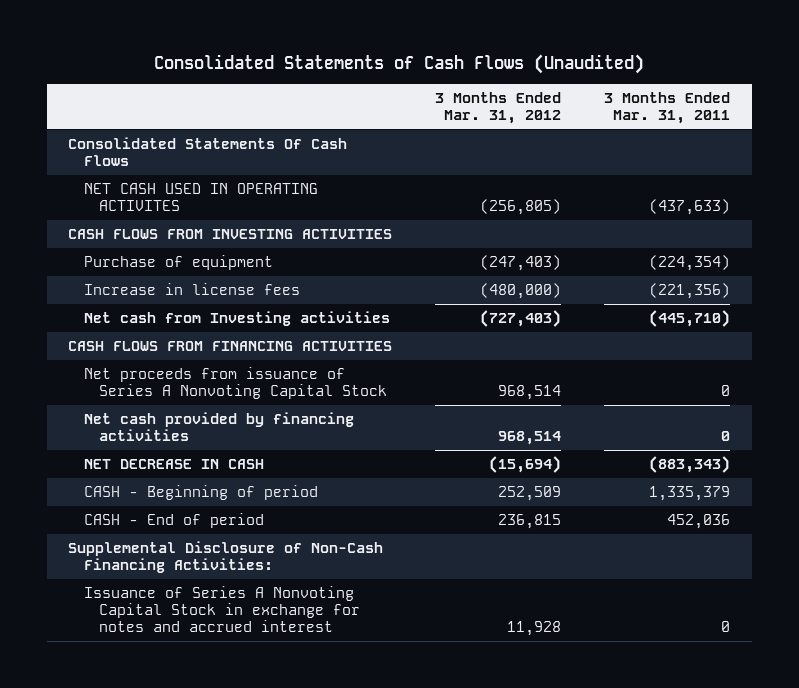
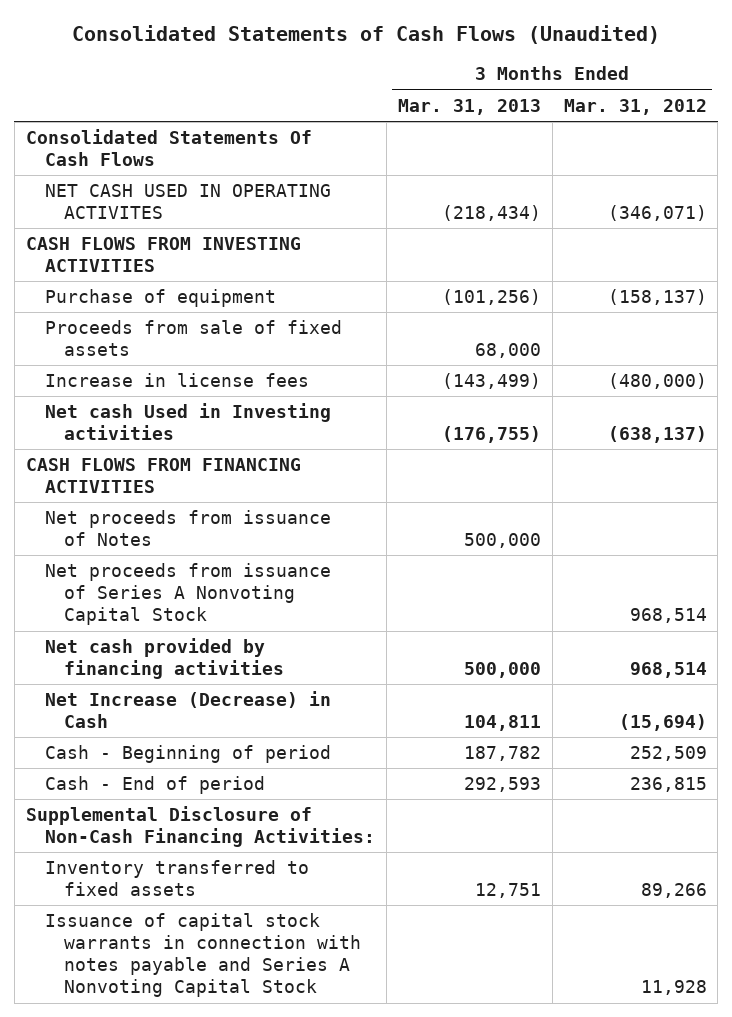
[604,91,731,124] 3 Months Ended Mar. 31, 2011 -> none
none -> [397,98,541,115] Mar. 31, 2013
[480,199,562,216] (256,805) -> [607,205,707,222] (346,071)
[480,255,562,272] (247,403) -> [607,288,707,305] (158,137)
none -> [44,319,342,357] Proceeds from sale of fixed assets
[83,311,390,327] Net cash from Investing activities -> [44,402,331,441] Net cash Used in Investing activities
[480,310,562,328] (727,403) -> [607,426,707,444] (638,137)
none -> [44,509,331,547] Net proceeds from issuance of Notes
[83,459,264,470] NET DECREASE IN CASH -> [44,690,331,729] Net Increase (Decrease) in Cash
[83,485,318,501] CASH - Beginning of period -> [44,744,331,763] Cash - Beginning of period
[83,513,264,529] CASH - End of period -> [44,775,265,794] Cash - End of period
none -> [44,859,309,897] Inventory transferred to fixed assets
[83,586,361,632] Issuance of Series A Nonvoting Capital Stock in exchange for notes and accrued interest -> [44,912,362,998] Issuance of capital stock warrants in connection with notes payable and Series A Nonvoting Capital Stock

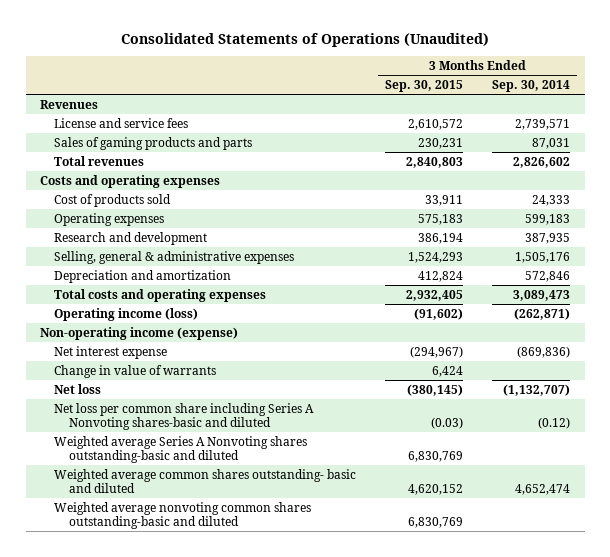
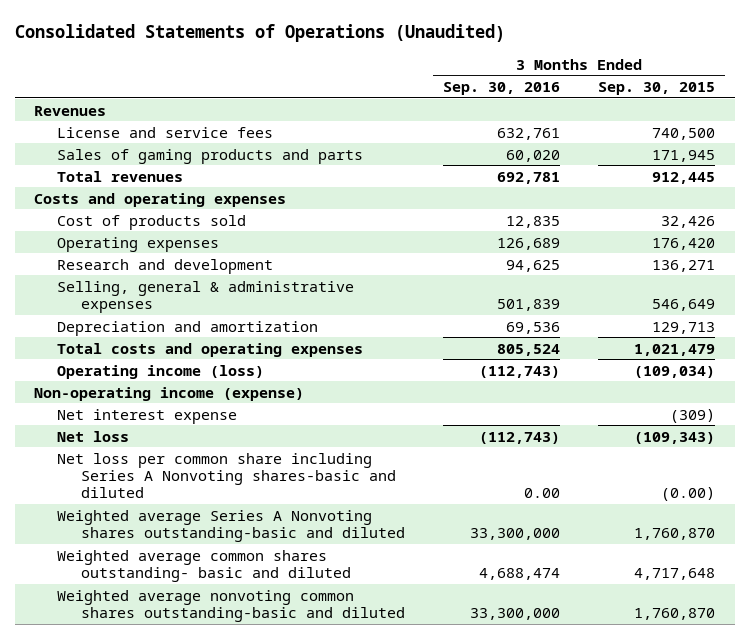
[492,80,571,93] Sep. 30, 2014 -> none
none -> [442,82,560,96] Sep. 30, 2016
[408,118,464,130] 2,610,572 -> [652,127,716,140] 740,500
[418,137,464,149] 230,231 -> [652,149,716,162] 171,945
[406,156,464,168] 2,840,803 -> [652,171,716,184] 912,445
[425,194,464,206] 33,911 -> [661,215,716,228] 32,426
[418,213,464,225] 575,183 -> [652,237,716,250] 176,420
[418,232,464,244] 386,194 -> [652,259,716,272] 136,271
[408,251,464,263] 1,524,293 -> [652,298,716,311] 546,649
[418,270,464,282] 412,824 -> [652,321,716,334] 129,713
[406,289,464,301] 2,932,405 -> [634,343,716,356] 1,021,479
[414,307,464,320] (91,602) -> [634,365,716,378] (109,034)
[54,364,217,378] Change in value of warrants -> none
[410,345,464,358] (294,967) -> [670,408,716,423] (309)
[407,383,464,396] (380,145) -> [634,431,716,444] (109,343)
[431,416,464,429] (0.03) -> [661,487,716,502] (0.00)
[408,450,464,462] 6,830,769 -> [634,527,716,540] 1,760,870
[408,483,464,495] 4,620,152 -> [634,567,716,580] 4,717,648
[408,516,464,528] 6,830,769 -> [634,607,716,620] 1,760,870

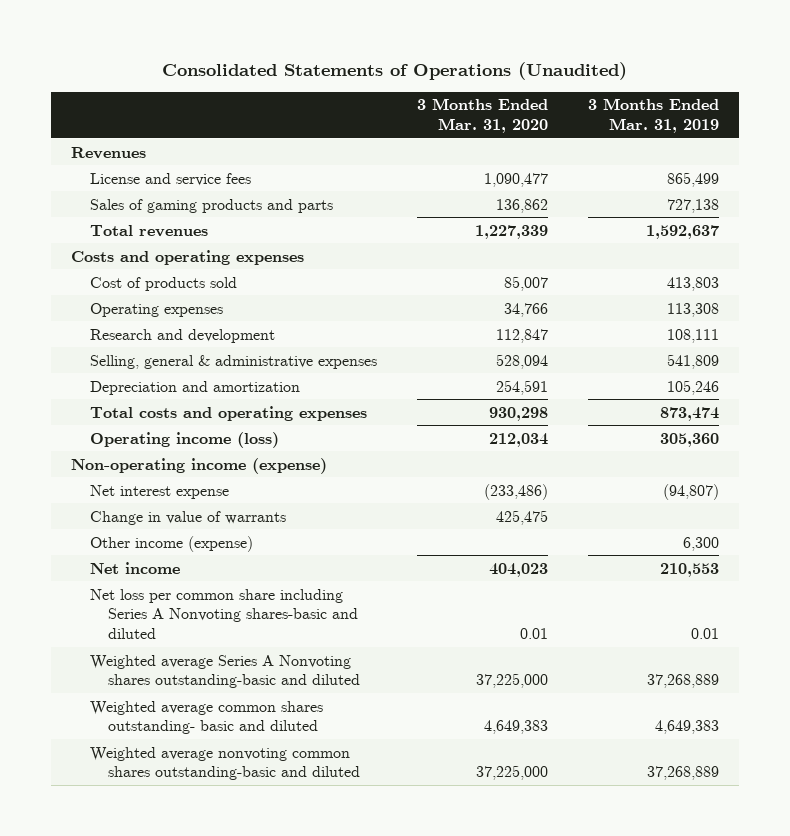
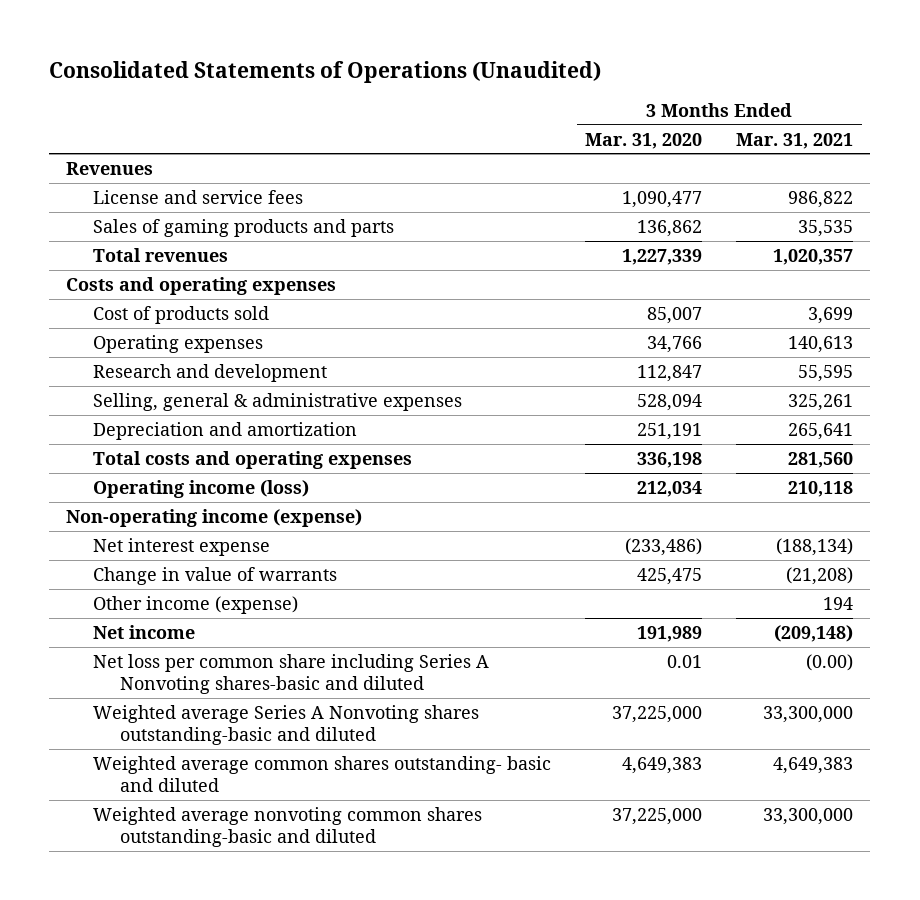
[587,98,719,134] 3 Months Ended Mar. 31, 2019 -> none
none -> [736,132,854,149] Mar. 31, 2021
[495,379,548,395] 254,591 -> [637,422,703,440] 251,191
[488,406,548,421] 930,298 -> [637,451,703,468] 336,198
[488,562,548,577] 404,023 -> [637,625,703,642] 191,989

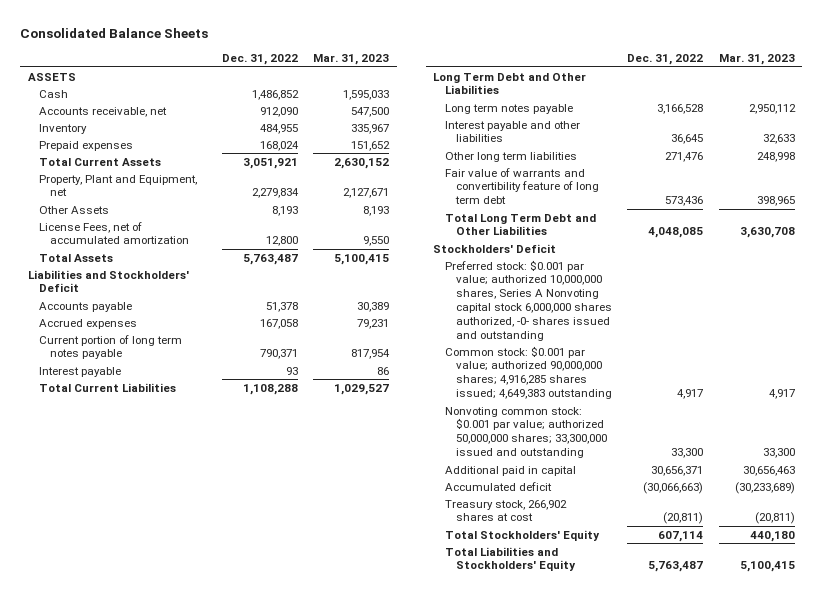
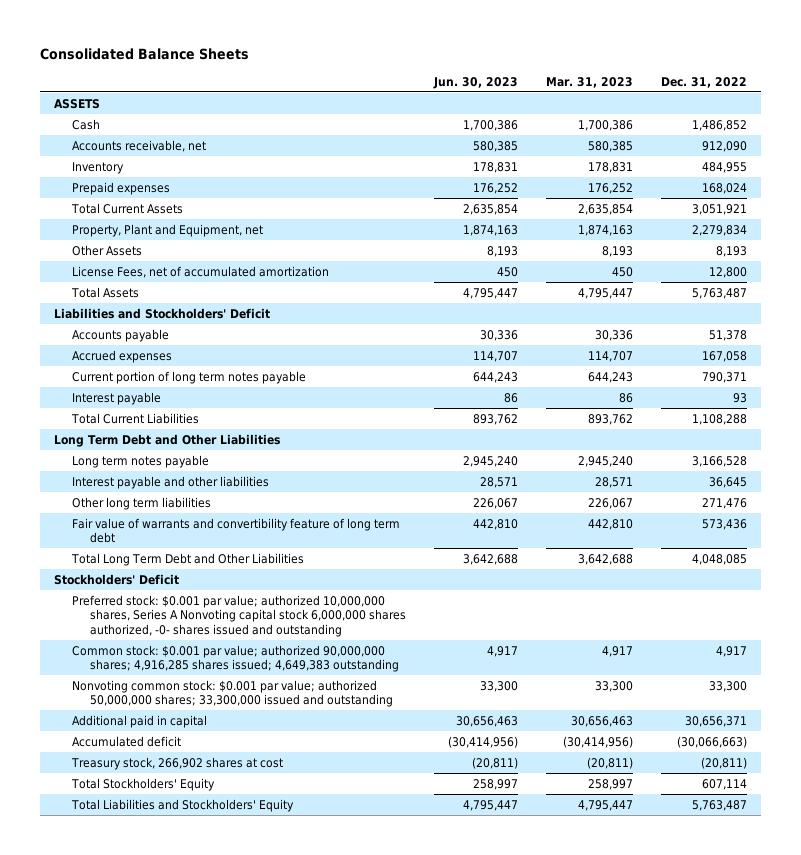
none -> [432,76,518,89] Jun. 30, 2023
[343,89,390,100] 1,595,033 -> [577,119,633,131] 1,700,386
[351,106,390,117] 547,500 -> [587,140,633,152] 580,385
[351,123,390,134] 335,967 -> [587,161,633,173] 178,831
[351,140,391,151] 151,652 -> [587,182,633,194] 176,252
[334,157,390,169] 2,630,152 -> [577,203,633,215] 2,635,854
[343,188,390,199] 2,127,671 -> [577,224,633,236] 1,874,163
[363,236,390,247] 9,550 -> [611,266,633,277] 450
[334,253,390,265] 5,100,415 -> [577,287,633,299] 4,795,447
[357,301,390,312] 30,389 -> [594,329,633,341] 30,336
[357,318,390,329] 79,231 -> [587,350,633,362] 114,707
[351,349,391,360] 817,954 -> [587,371,633,383] 644,243
[334,383,390,395] 1,029,527 -> [587,413,633,425] 893,762
[748,103,796,114] 2,950,112 -> [577,455,633,467] 2,945,240
[762,134,795,145] 32,633 -> [594,476,633,488] 28,571
[756,151,795,162] 248,998 -> [587,497,633,509] 226,067
[756,196,795,207] 398,965 -> [587,518,633,530] 442,810
[739,227,795,239] 3,630,708 -> [577,553,633,565] 3,642,688
[734,481,795,494] (30,233,689) -> [562,735,633,748] (30,414,956)
[749,530,795,542] 440,180 -> [587,778,633,790] 258,997
[739,561,795,573] 5,100,415 -> [577,799,633,811] 4,795,447

